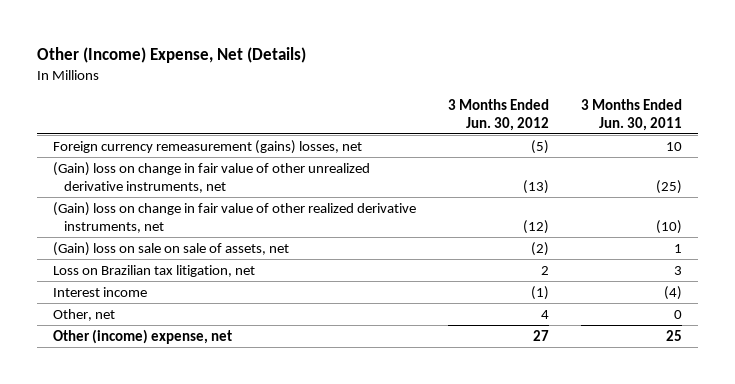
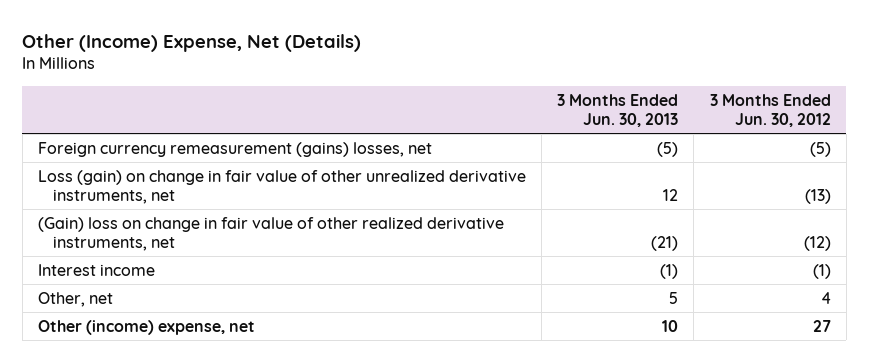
[580,98,682,131] 3 Months Ended Jun. 30, 2011 -> none
none -> [557,93,679,127] 3 Months Ended Jun. 30, 2013
[53,161,371,193] (Gain) loss on change in fair value of other unrealized derivative instruments, net -> [38,169,527,205] Loss (gain) on change in fair value of other unrealized derivative instruments, net
[53,241,290,256] (Gain) loss on sale on sale of assets, net -> none
[53,264,256,277] Loss on Brazilian tax litigation, net -> none

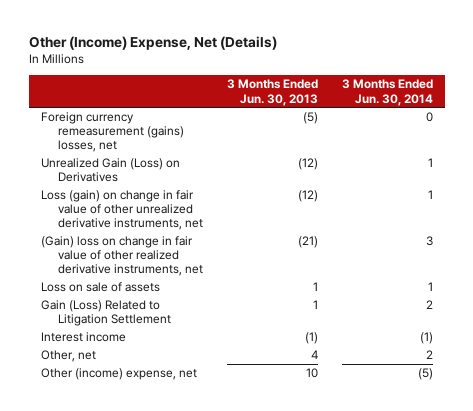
[709,93,831,127] 3 Months Ended Jun. 30, 2012 -> none
none -> [341,79,433,106] 3 Months Ended Jun. 30, 2014
none -> [40,158,180,183] Unrealized Gain (Loss) on Derivatives
[663,189,679,202] 12 -> [297,190,318,203] (12)
none -> [40,282,160,293] Loss on sale of assets
none -> [40,300,171,327] Gain (Loss) Related to Litigation Settlement
[669,291,679,304] 5 -> [310,350,318,360] 4

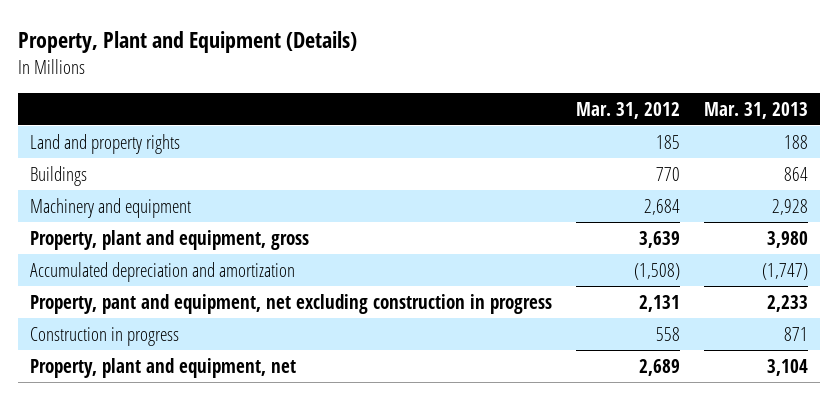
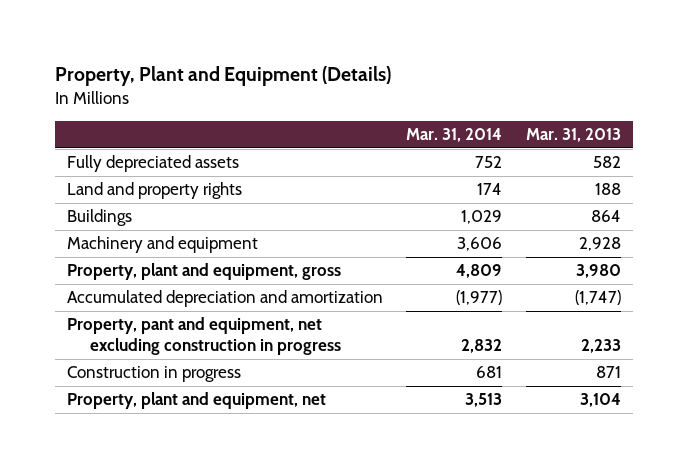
[576,101,681,119] Mar. 31, 2012 -> none
none -> [406,128,503,143] Mar. 31, 2014
none -> [66,155,239,173] Fully depreciated assets

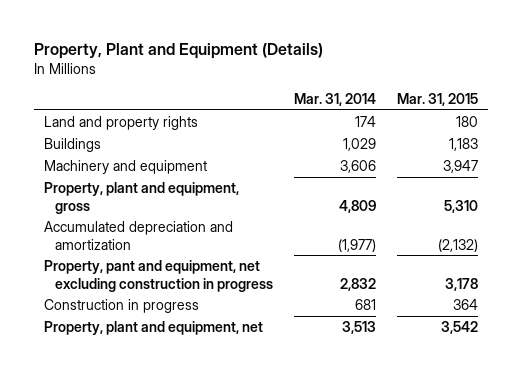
[525,128,621,143] Mar. 31, 2013 -> none
none -> [396,93,478,107] Mar. 31, 2015
[66,155,239,173] Fully depreciated assets -> none

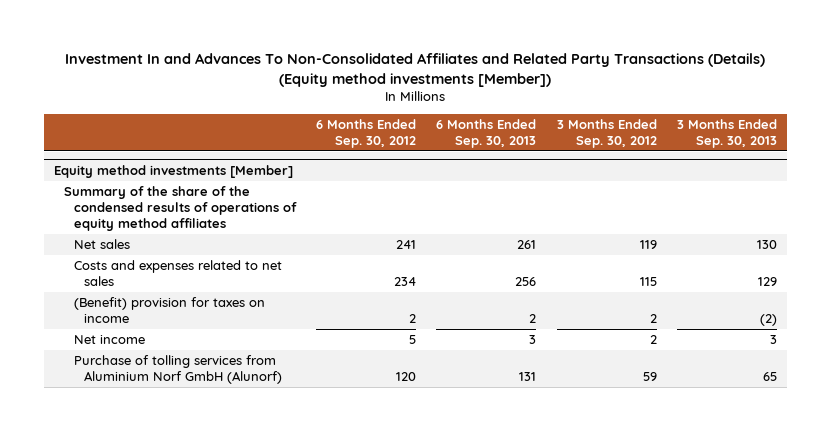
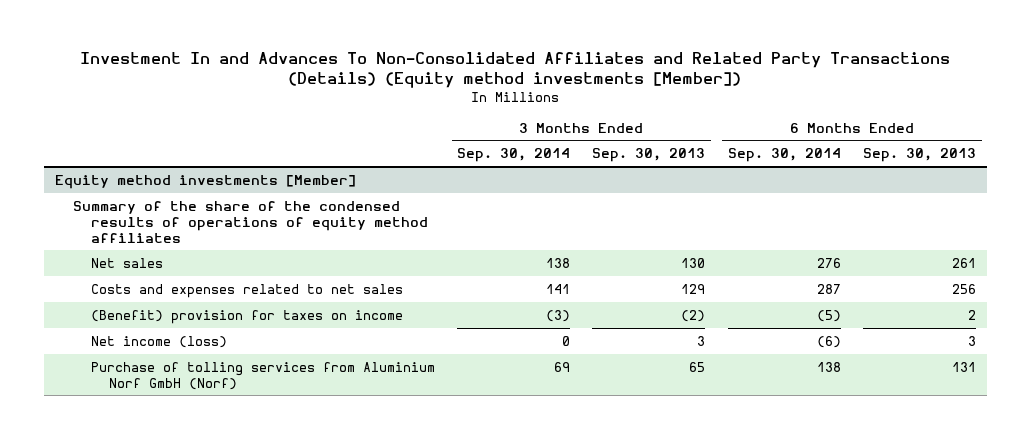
[316,118,417,148] 6 Months Ended Sep. 30, 2012 -> none
[556,118,657,148] 3 Months Ended Sep. 30, 2012 -> none
none -> [457,148,571,163] Sep. 30, 2014
none -> [727,148,841,163] Sep. 30, 2014
[74,335,146,345] Net income -> [90,335,227,348] Net income (loss)
[74,355,283,384] Purchase of tolling services from Aluminium Norf GmbH (Alunorf) -> [90,361,435,390] Purchase of tolling services from Aluminium Norf GmbH (Norf)

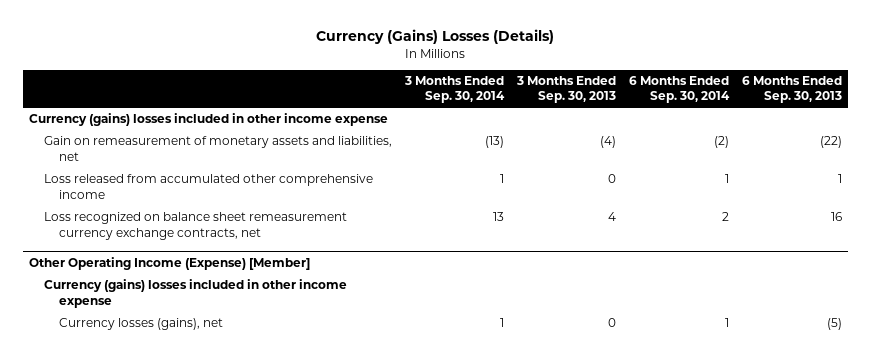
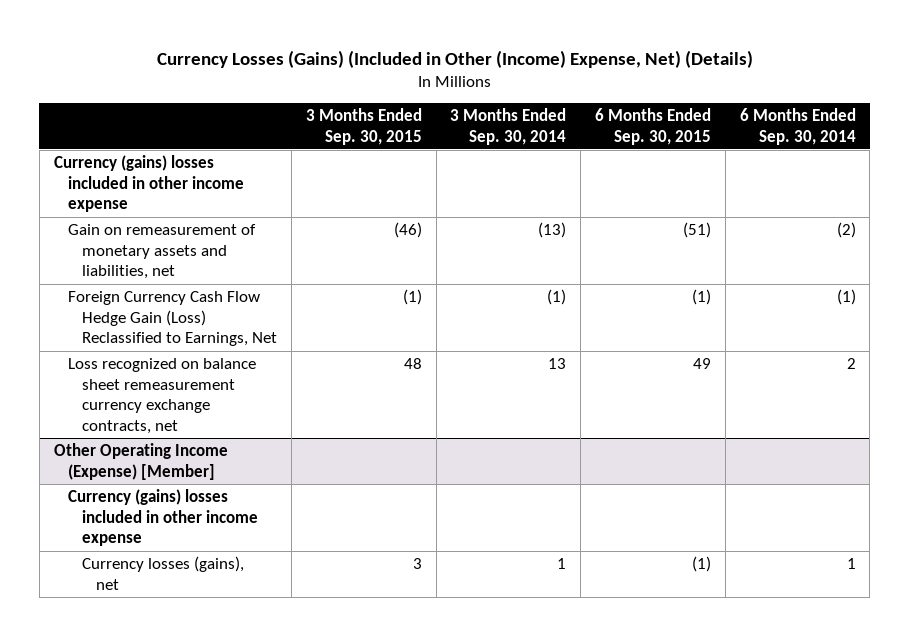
[316,29,555,45] Currency (Gains) Losses (Details) -> [156,49,753,68] Currency Losses (Gains) (Included in Other (Income) Expense, Net) (Details)
[515,76,616,104] 3 Months Ended Sep. 30, 2013 -> none
[741,76,842,104] 6 Months Ended Sep. 30, 2013 -> none
none -> [305,107,422,145] 3 Months Ended Sep. 30, 2015
none -> [594,107,711,145] 6 Months Ended Sep. 30, 2015
[44,174,374,199] Loss released from accumulated other comprehensive income -> none
none -> [67,290,278,347] Foreign Currency Cash Flow Hedge Gain (Loss) Reclassified to Earnings, Net

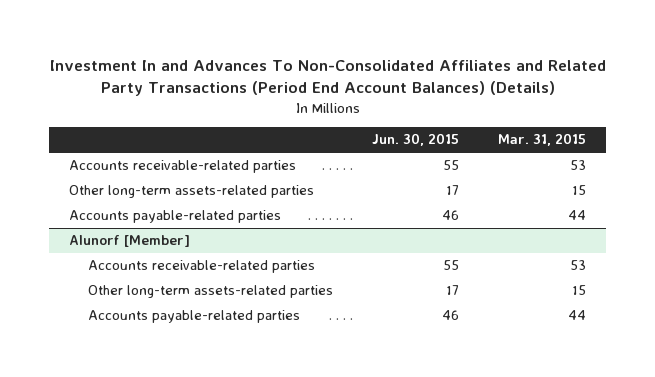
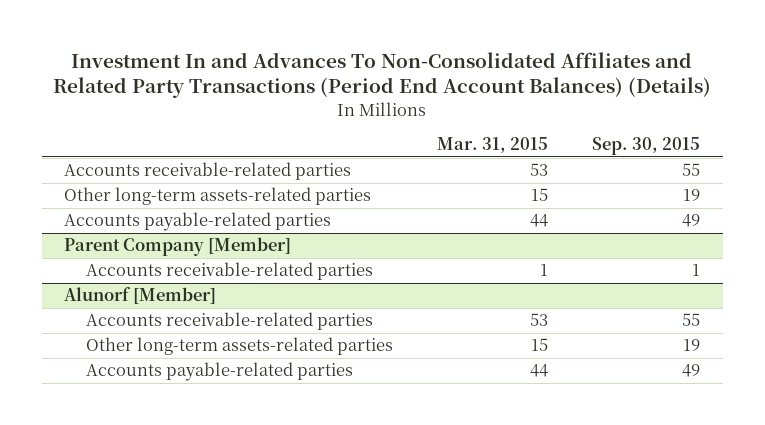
[372,133,460,147] Jun. 30, 2015 -> none
none -> [592,137,701,156] Sep. 30, 2015
none -> [64,237,292,257] Parent Company [Member]
none -> [86,262,374,281] Accounts receivable-related parties

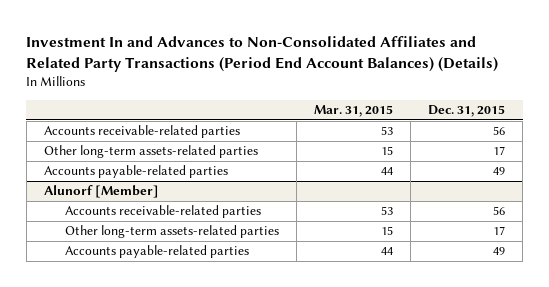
[53,51,712,99] Investment In and Advances To Non-Consolidated Affiliates and Related Party Transactions (Period End Account Balances) (Details) -> [26,36,499,73] Investment In and Advances to Non-Consolidated Affiliates and Related Party Transactions (Period End Account Balances) (Details)
[592,137,701,156] Sep. 30, 2015 -> none
none -> [428,105,506,118] Dec. 31, 2015
[64,237,292,257] Parent Company [Member] -> none
[86,262,374,281] Accounts receivable-related parties -> none

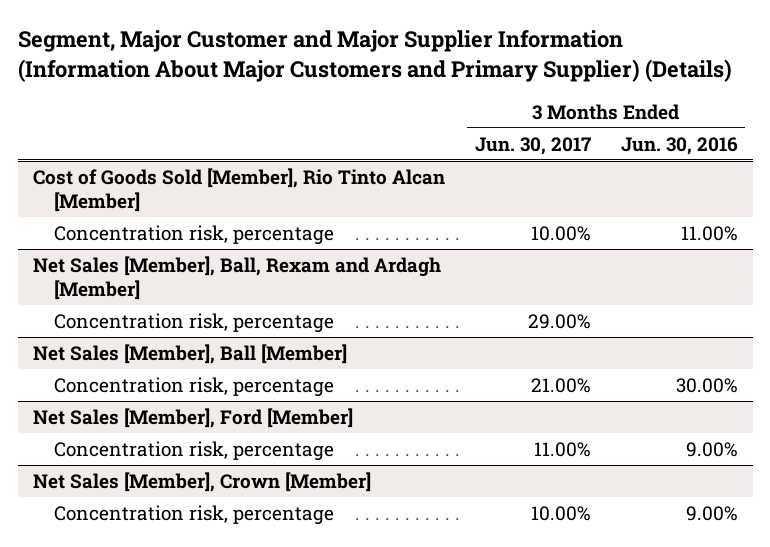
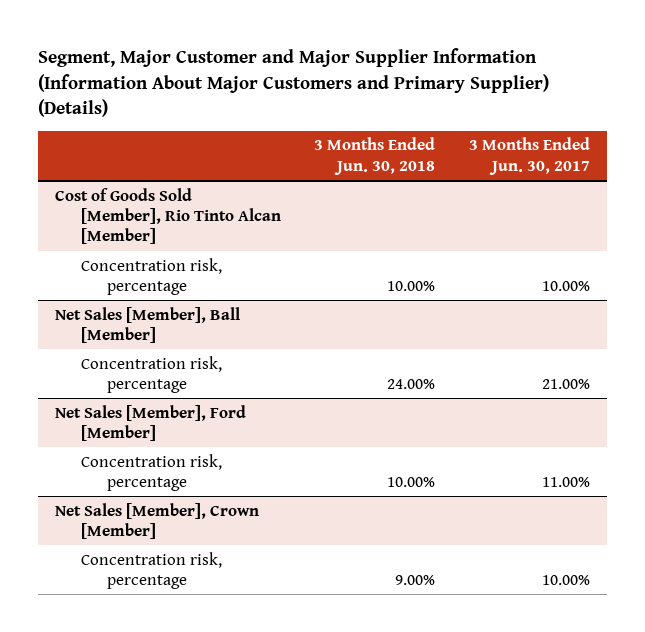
[620,136,738,155] Jun. 30, 2016 -> none
none -> [314,137,436,175] 3 Months Ended Jun. 30, 2018
[32,255,441,300] Net Sales [Member], Ball, Rexam and Ardagh [Member] -> none
[53,312,334,333] Concentration risk, percentage -> none

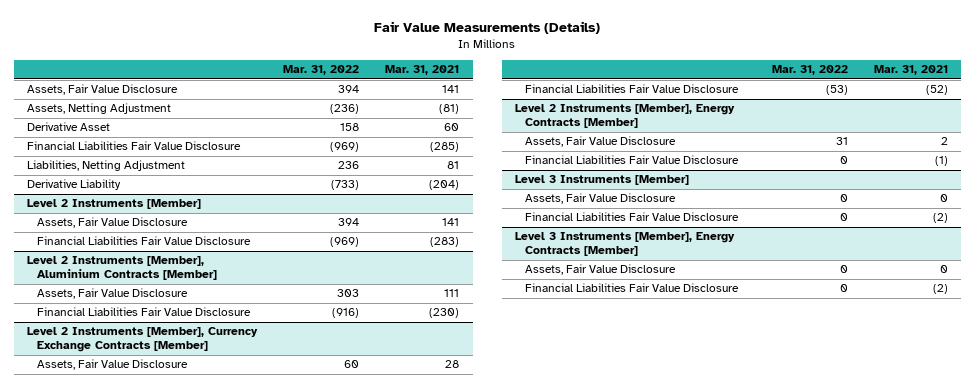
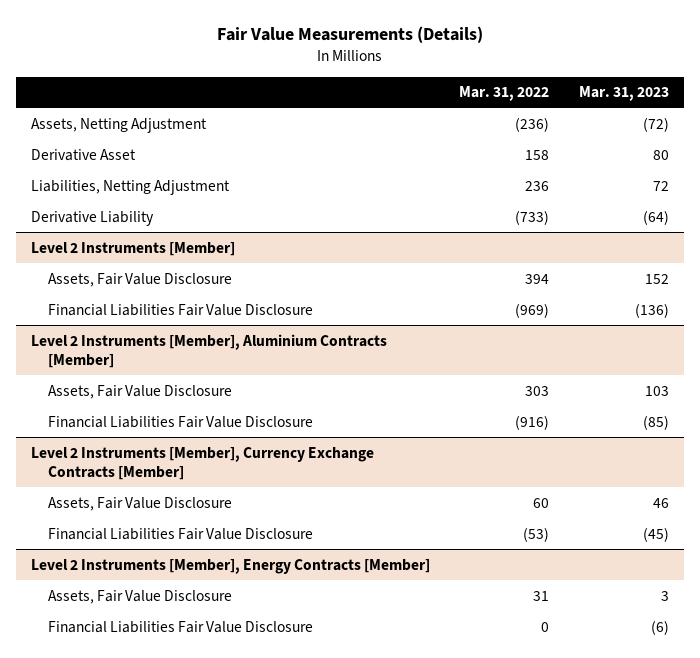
[385,65,460,76] Mar. 31, 2021 -> none
none -> [578,86,669,102] Mar. 31, 2023
[26,84,178,96] Assets, Fair Value Disclosure -> none
[26,141,241,151] Financial Liabilities Fair Value Disclosure -> none
[515,175,690,186] Level 3 Instruments [Member] -> none
[525,193,677,205] Assets, Fair Value Disclosure -> none
[525,212,740,222] Financial Liabilities Fair Value Disclosure -> none
[515,232,736,257] Level 3 Instruments [Member], Energy Contracts [Member] -> none
[525,264,677,276] Assets, Fair Value Disclosure -> none
[525,283,740,293] Financial Liabilities Fair Value Disclosure -> none

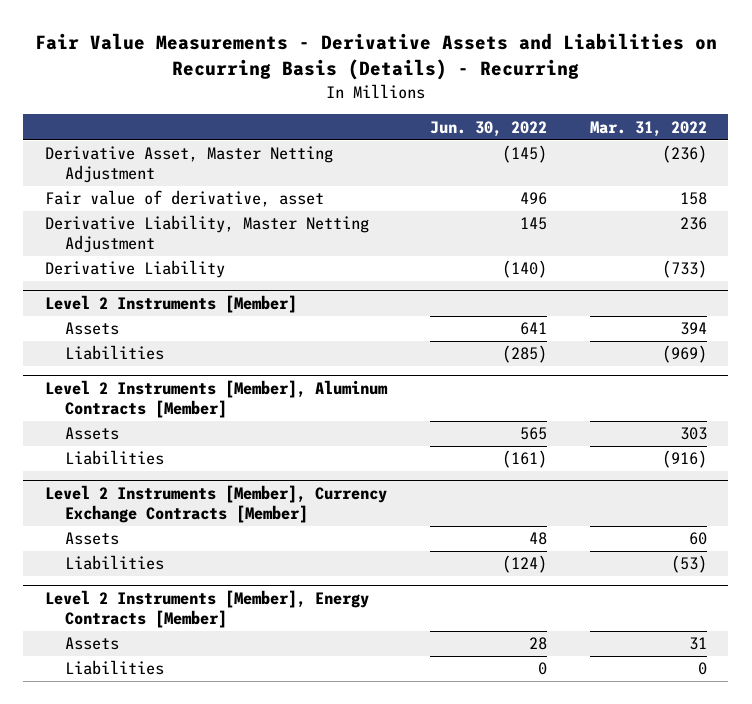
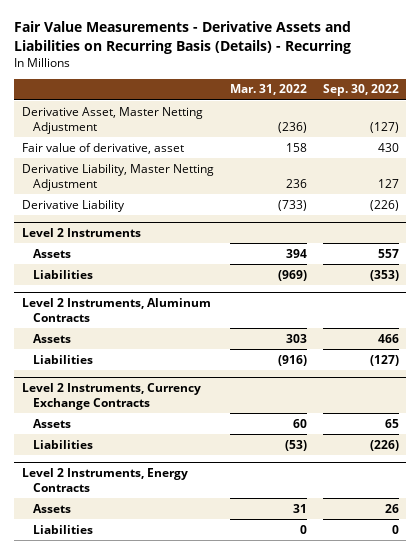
[429,120,547,137] Jun. 30, 2022 -> none
none -> [322,84,399,97] Sep. 30, 2022
[44,295,297,314] Level 2 Instruments [Member] -> [21,228,141,238] Level 2 Instruments
[44,380,388,419] Level 2 Instruments [Member], Aluminum Contracts [Member] -> [21,298,211,323] Level 2 Instruments, Aluminum Contracts
[44,485,387,524] Level 2 Instruments [Member], Currency Exchange Contracts [Member] -> [21,383,201,411] Level 2 Instruments, Currency Exchange Contracts
[44,590,369,629] Level 2 Instruments [Member], Energy Contracts [Member] -> [21,468,188,493] Level 2 Instruments, Energy Contracts

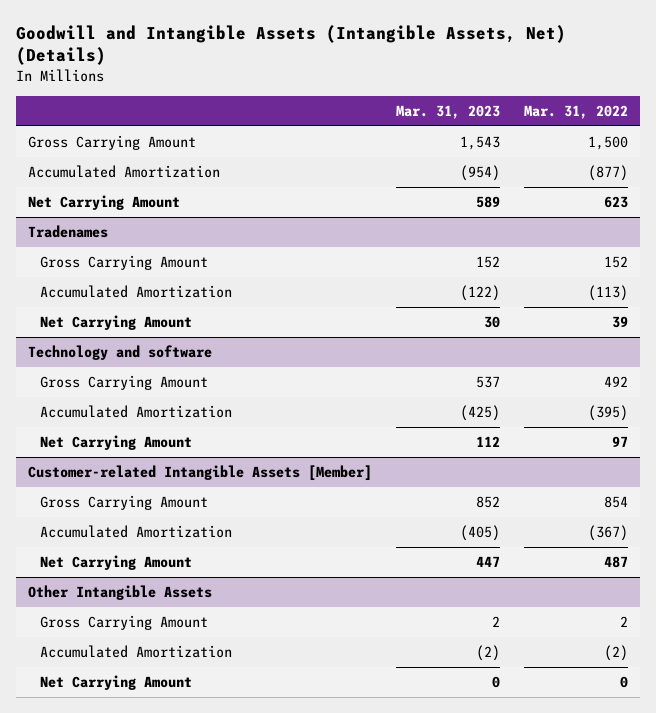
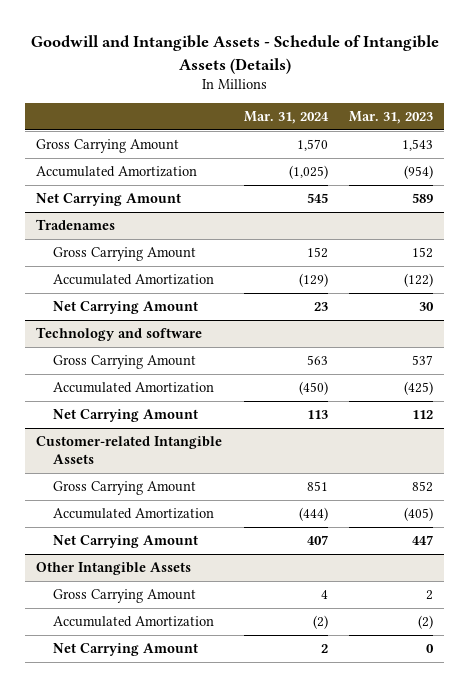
[15,24,566,66] Goodwill and Intangible Assets (Intangible Assets, Net) (Details) -> [30,35,439,74] Goodwill and Intangible Assets - Schedule of Intangible Assets (Details)
[524,104,629,119] Mar. 31, 2022 -> none
none -> [243,111,329,125] Mar. 31, 2024
[27,465,372,482] Customer-related Intangible Assets [Member] -> [36,435,223,465] Customer-related Intangible Assets

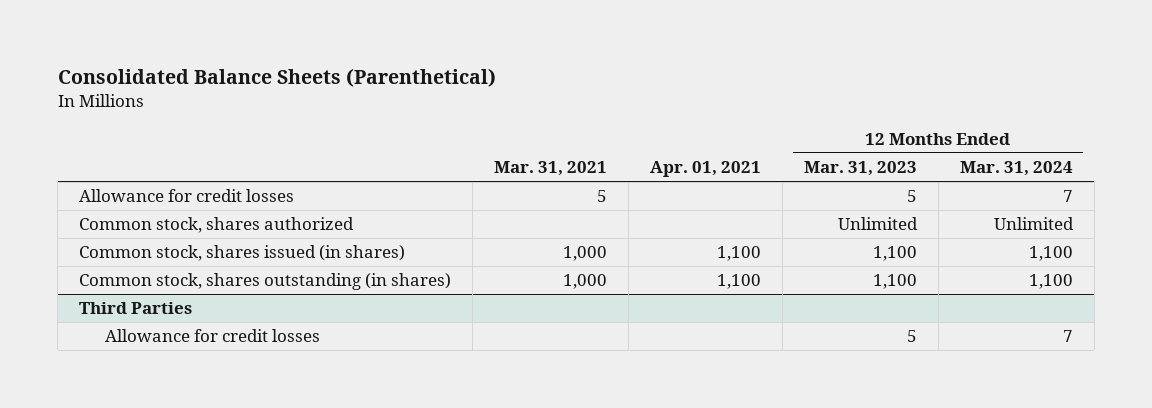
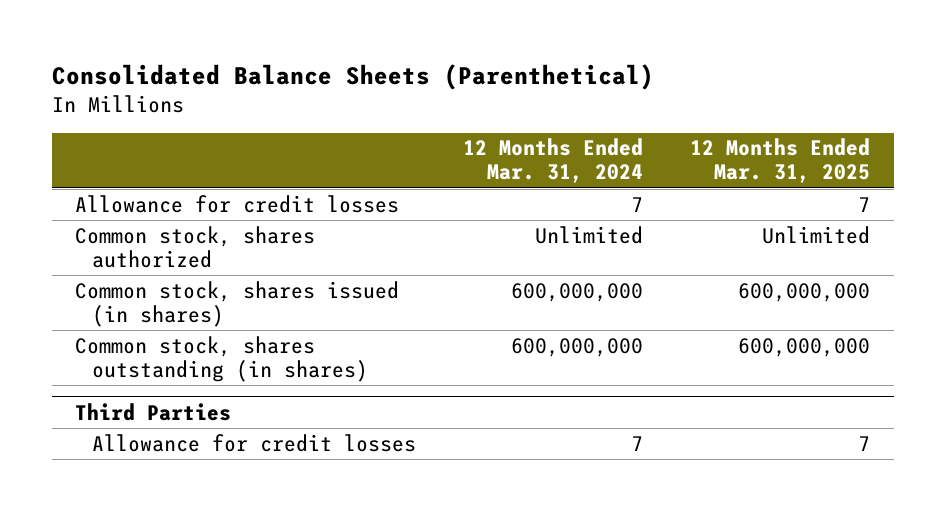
[494,161,608,177] Mar. 31, 2021 -> none
[650,161,762,178] Apr. 01, 2021 -> none
[803,161,917,177] Mar. 31, 2023 -> none
none -> [690,138,871,184] 12 Months Ended Mar. 31, 2025
[1028,246,1073,262] 1,100 -> [511,282,644,302] 600,000,000
[1028,274,1073,290] 1,100 -> [511,337,644,357] 600,000,000

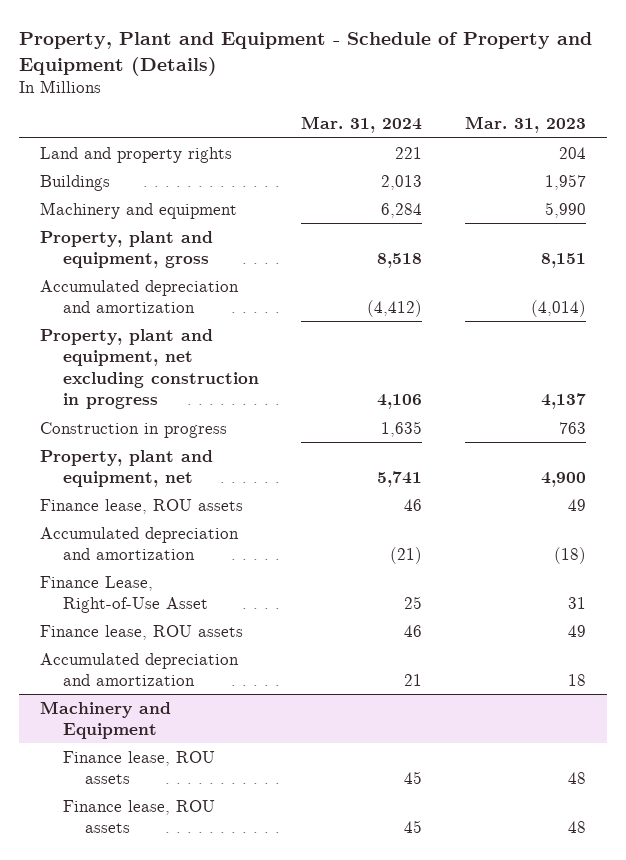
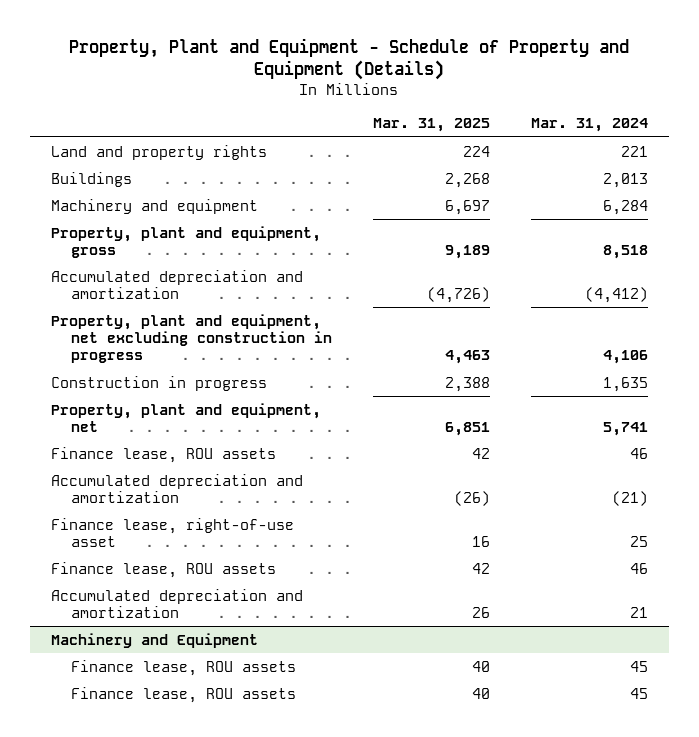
[465,116,587,134] Mar. 31, 2023 -> none
none -> [372,118,490,133] Mar. 31, 2025
[40,575,208,614] Finance Lease, Right-of-Use Asset -> [50,517,294,547] Finance lease, right-of-use asset

